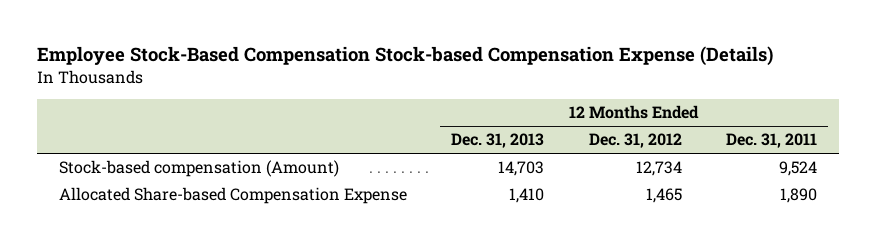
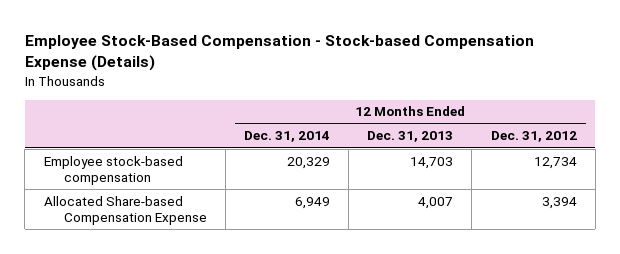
[36,46,773,67] Employee Stock-Based Compensation Stock-based Compensation Expense (Details) -> [24,35,534,72] Employee Stock-Based Compensation - Stock-based Compensation Expense (Details)
[726,133,818,149] Dec. 31, 2011 -> none
none -> [244,131,331,143] Dec. 31, 2014
[58,160,339,178] Stock-based compensation (Amount) -> [43,155,183,186] Employee stock-based compensation
[509,188,545,204] 1,410 -> [418,196,454,209] 4,007
[645,188,682,204] 1,465 -> [541,196,577,209] 3,394

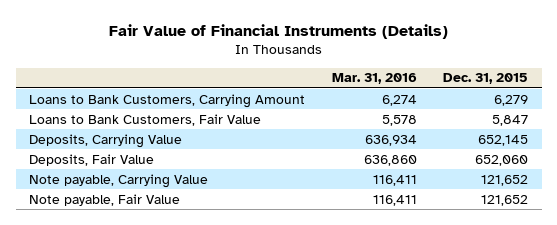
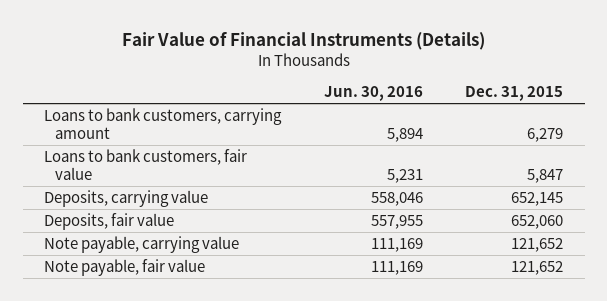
[331,73,417,85] Mar. 31, 2016 -> none
none -> [323,86,423,102] Jun. 30, 2016
[29,93,306,108] Loans to Bank Customers, Carrying Amount -> [43,107,282,140] Loans to bank customers, carrying amount
[29,113,262,126] Loans to Bank Customers, Fair Value -> [43,148,247,181] Loans to bank customers, fair value
[29,133,183,148] Deposits, Carrying Value -> [43,189,208,207] Deposits, carrying value
[29,153,155,166] Deposits, Fair Value -> [43,212,174,230] Deposits, fair value
[29,173,209,188] Note payable, Carrying Value -> [43,235,239,253] Note payable, carrying value
[29,193,181,206] Note payable, Fair Value -> [43,258,205,276] Note payable, fair value

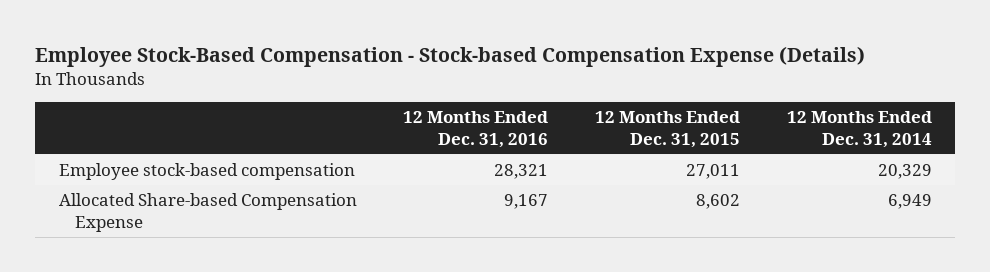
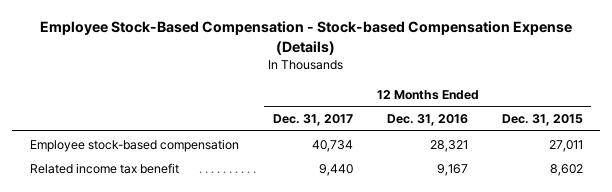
[786,111,932,149] 12 Months Ended Dec. 31, 2014 -> none
none -> [272,113,353,126] Dec. 31, 2017
[58,193,357,232] Allocated Share-based Compensation Expense -> [29,162,179,174] Related income tax benefit

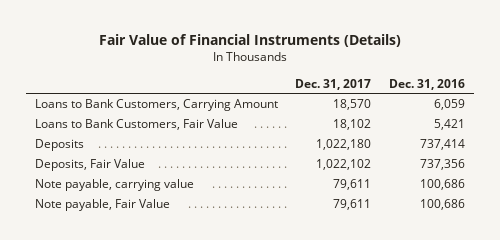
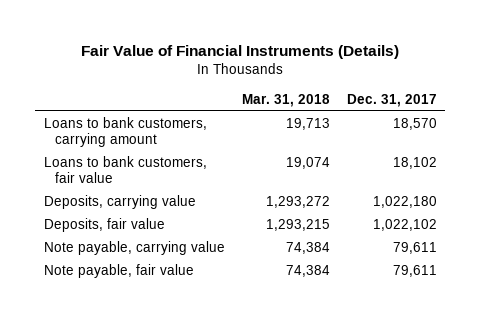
[388,78,465,90] Dec. 31, 2016 -> none
none -> [241,93,330,107] Mar. 31, 2018
[34,99,278,112] Loans to Bank Customers, Carrying Amount -> [43,117,207,147] Loans to bank customers, carrying amount
[34,119,238,131] Loans to Bank Customers, Fair Value -> [43,156,207,183] Loans to bank customers, fair value
[34,139,84,152] Deposits -> [43,195,196,210] Deposits, carrying value
[34,159,145,172] Deposits, Fair Value -> [43,218,165,233] Deposits, fair value
[34,199,170,212] Note payable, Fair Value -> [43,264,194,279] Note payable, fair value

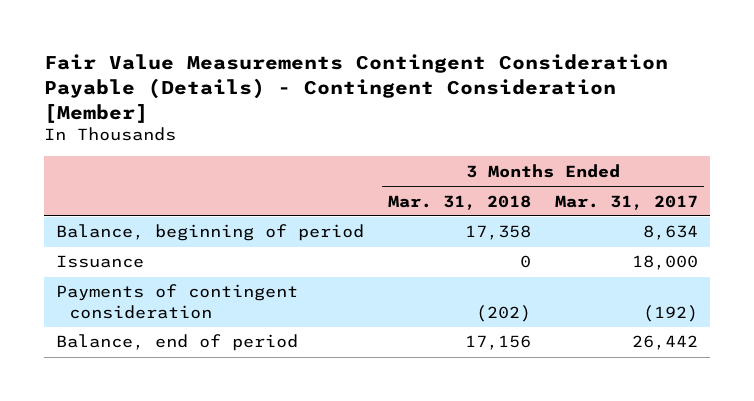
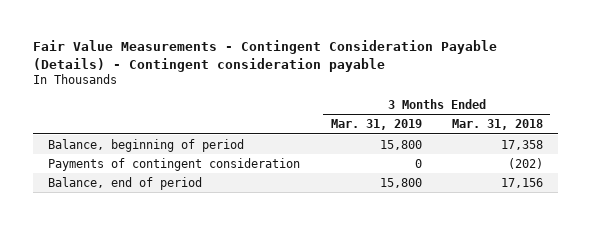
[44,54,669,123] Fair Value Measurements Contingent Consideration Payable (Details) - Contingent Consideration [Member] -> [33,40,498,72] Fair Value Measurements - Contingent Consideration Payable (Details) - Contingent consideration payable
[554,194,698,210] Mar. 31, 2017 -> none
none -> [330,119,422,131] Mar. 31, 2019
[56,255,145,269] Issuance -> none

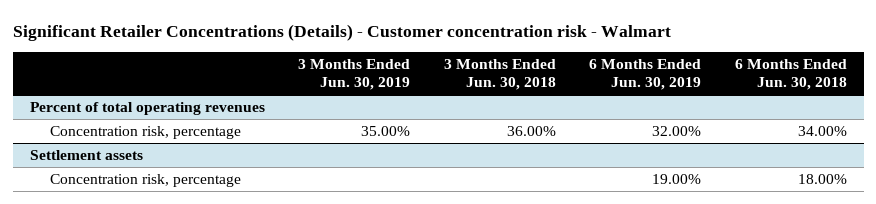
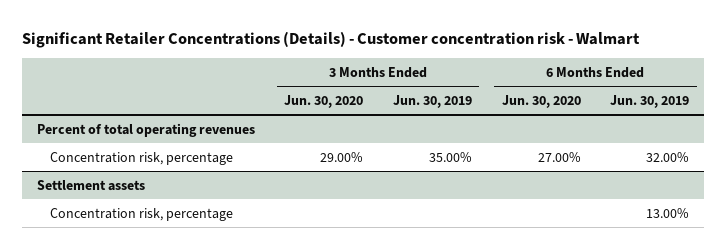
[443,59,556,91] 3 Months Ended Jun. 30, 2018 -> none
[734,59,847,91] 6 Months Ended Jun. 30, 2018 -> none
none -> [284,94,364,108] Jun. 30, 2020
none -> [501,94,581,108] Jun. 30, 2020
[652,174,702,185] 19.00% -> [646,207,690,218] 13.00%

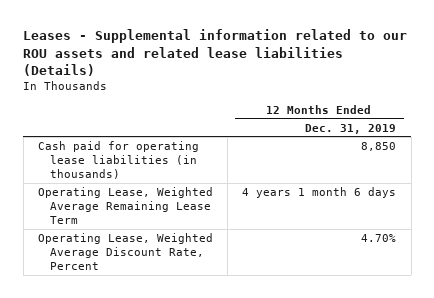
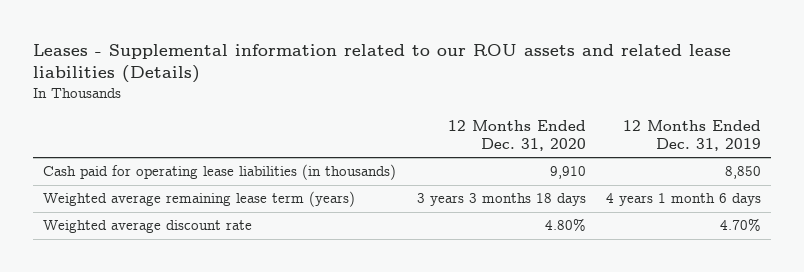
none -> [447,119,586,151] 12 Months Ended Dec. 31, 2020
[37,186,213,224] Operating Lease, Weighted Average Remaining Lease Term -> [43,191,356,208] Weighted average remaining lease term (years)
[37,232,213,270] Operating Lease, Weighted Average Discount Rate, Percent -> [43,220,253,234] Weighted average discount rate

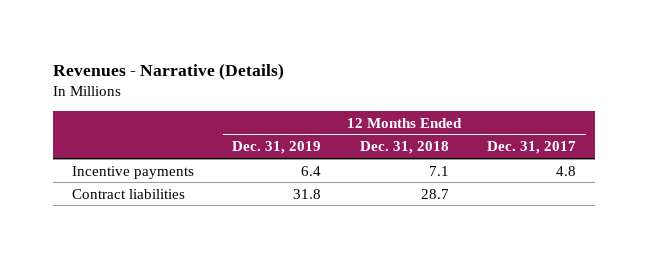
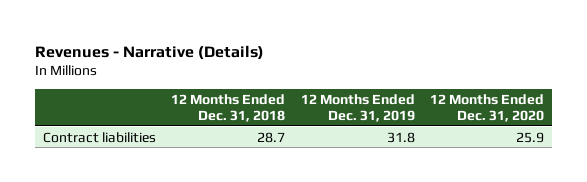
[487,141,577,155] Dec. 31, 2017 -> none
none -> [430,93,545,123] 12 Months Ended Dec. 31, 2020
[71,165,194,179] Incentive payments -> none

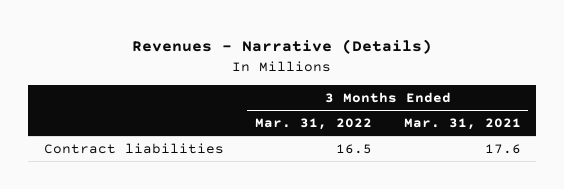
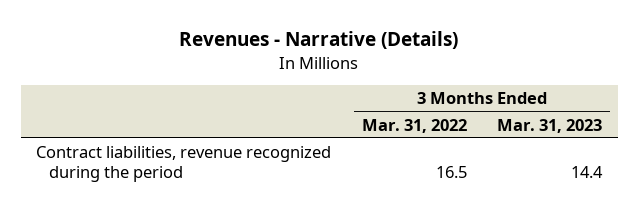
[403,117,521,130] Mar. 31, 2021 -> none
none -> [497,118,603,133] Mar. 31, 2023
[43,142,224,154] Contract liabilities -> [35,146,331,182] Contract liabilities, revenue recognized during the period

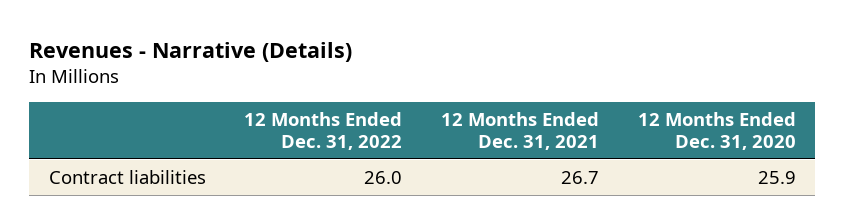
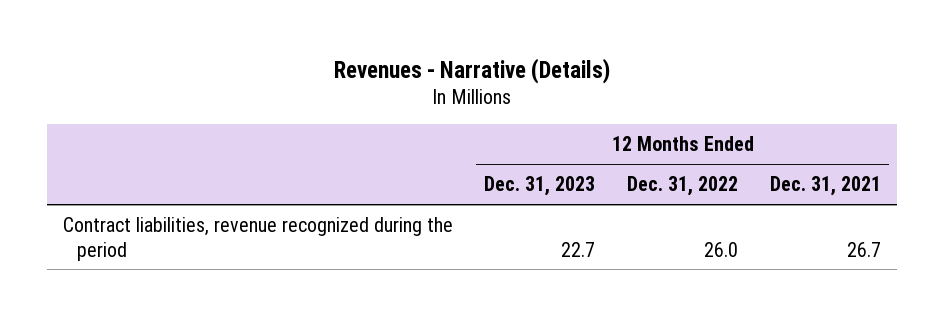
[637,111,796,150] 12 Months Ended Dec. 31, 2020 -> none
none -> [484,176,596,197] Dec. 31, 2023
[48,170,206,185] Contract liabilities -> [62,217,453,261] Contract liabilities, revenue recognized during the period

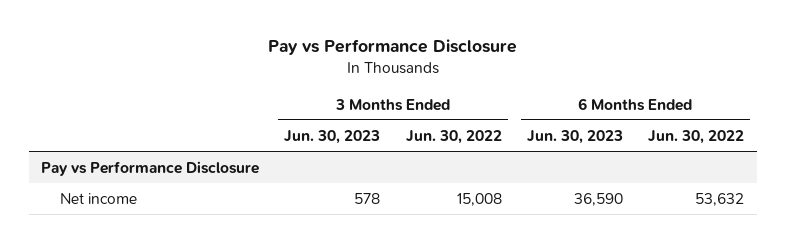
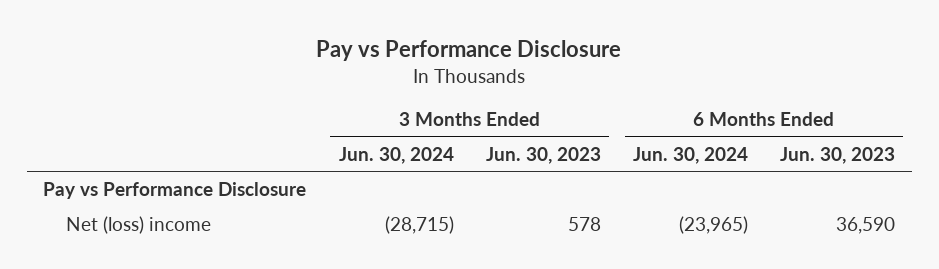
[405,129,502,144] Jun. 30, 2022 -> none
[648,129,745,144] Jun. 30, 2022 -> none
none -> [338,146,454,164] Jun. 30, 2024
none -> [633,146,749,164] Jun. 30, 2024
[59,192,137,204] Net income -> [65,216,211,235] Net (loss) income

